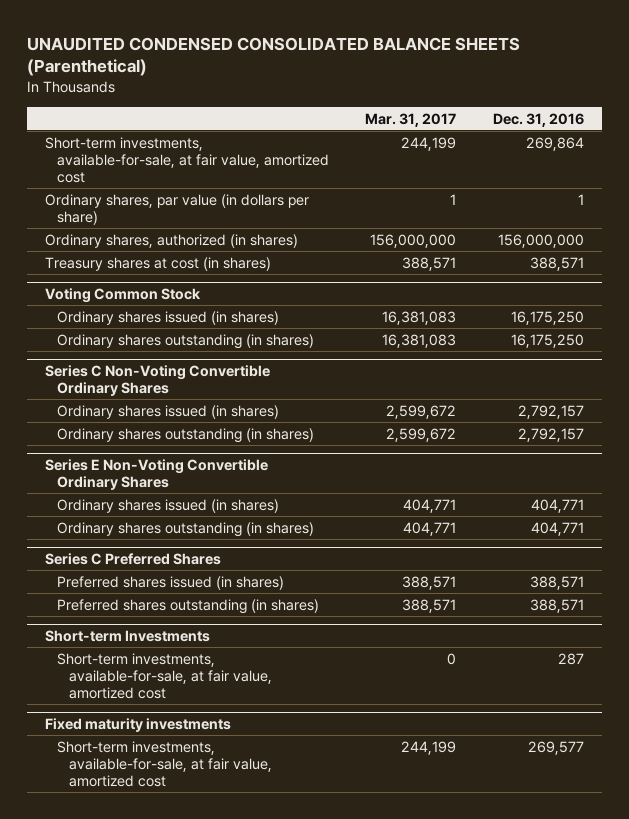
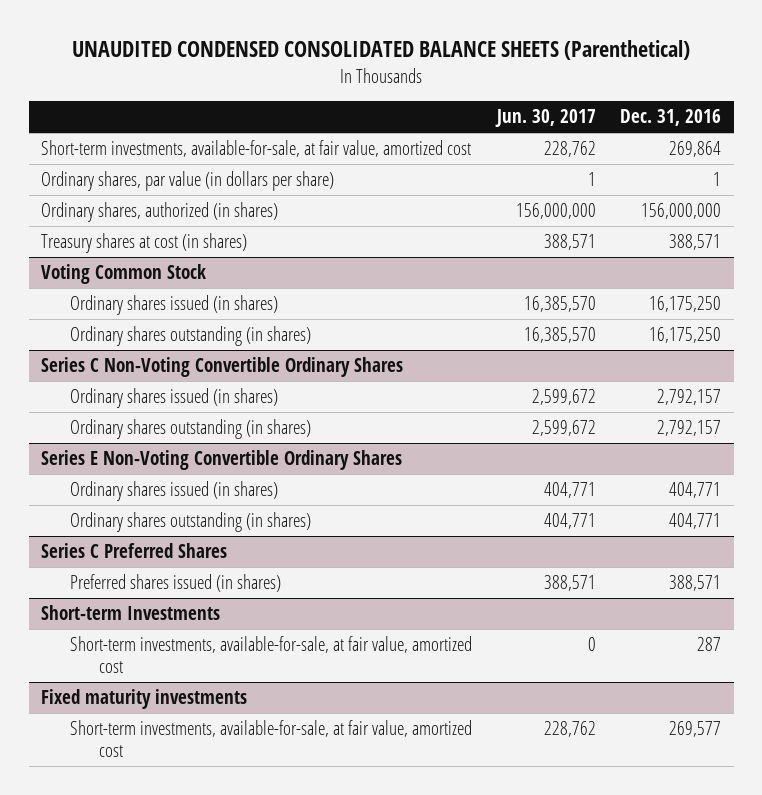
[365,112,457,127] Mar. 31, 2017 -> none
none -> [494,109,596,128] Jun. 30, 2017
[57,598,320,614] Preferred shares outstanding (in shares) -> none

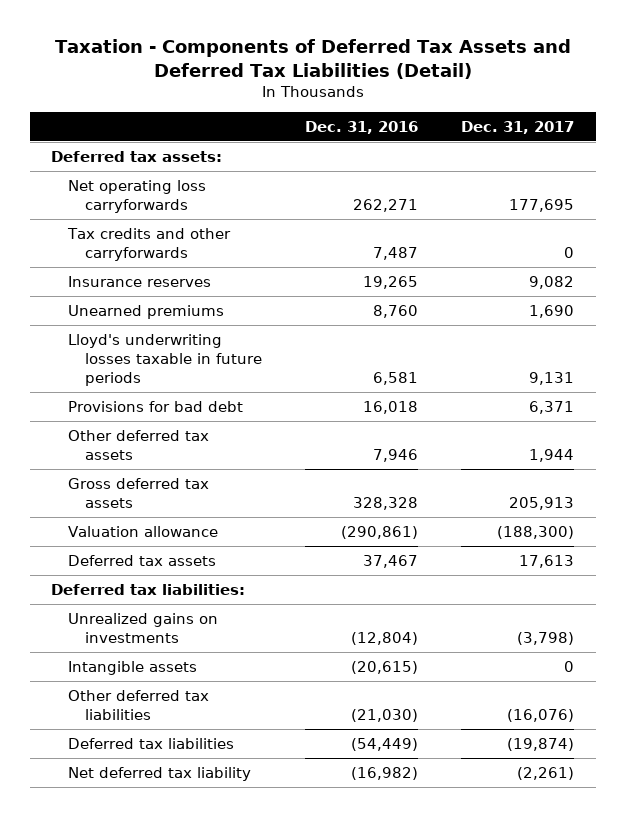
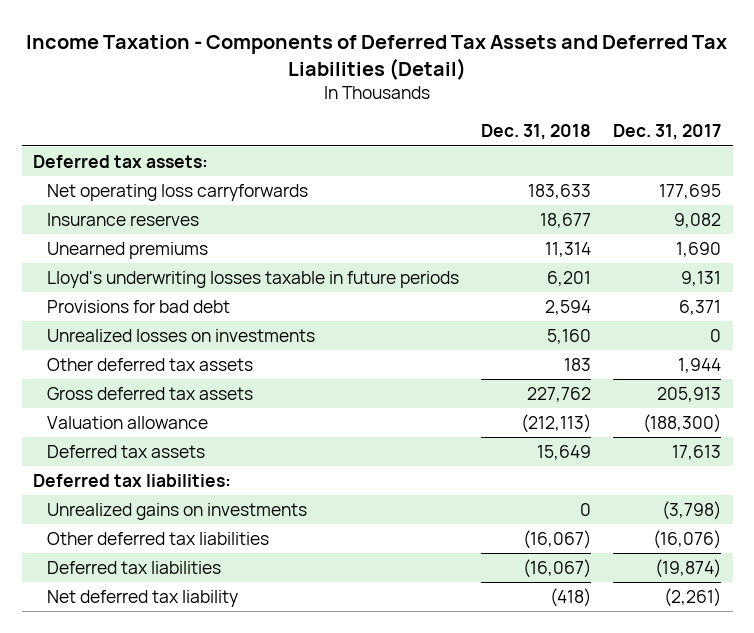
[54,39,571,79] Taxation - Components of Deferred Tax Assets and Deferred Tax Liabilities (Detail) -> [26,34,728,80] Income Taxation - Components of Deferred Tax Assets and Deferred Tax Liabilities (Detail)
[305,121,419,135] Dec. 31, 2016 -> none
none -> [481,124,592,141] Dec. 31, 2018
[67,227,232,262] Tax credits and other carryforwards -> none
none -> [47,328,316,342] Unrealized losses on investments
[68,660,198,675] Intangible assets -> none

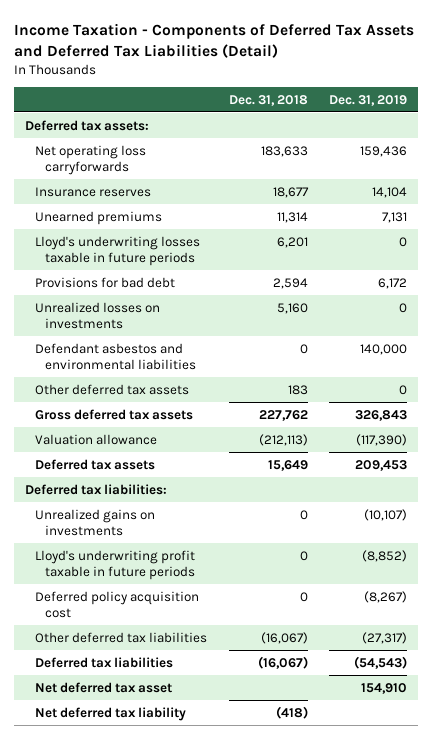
[613,124,722,141] Dec. 31, 2017 -> none
none -> [329,94,408,106] Dec. 31, 2019
none -> [34,342,196,370] Defendant asbestos and environmental liabilities
none -> [34,549,195,580] Lloyd's underwriting profit taxable in future periods
none -> [34,590,199,618] Deferred policy acquisition cost
none -> [34,681,172,693] Net deferred tax asset

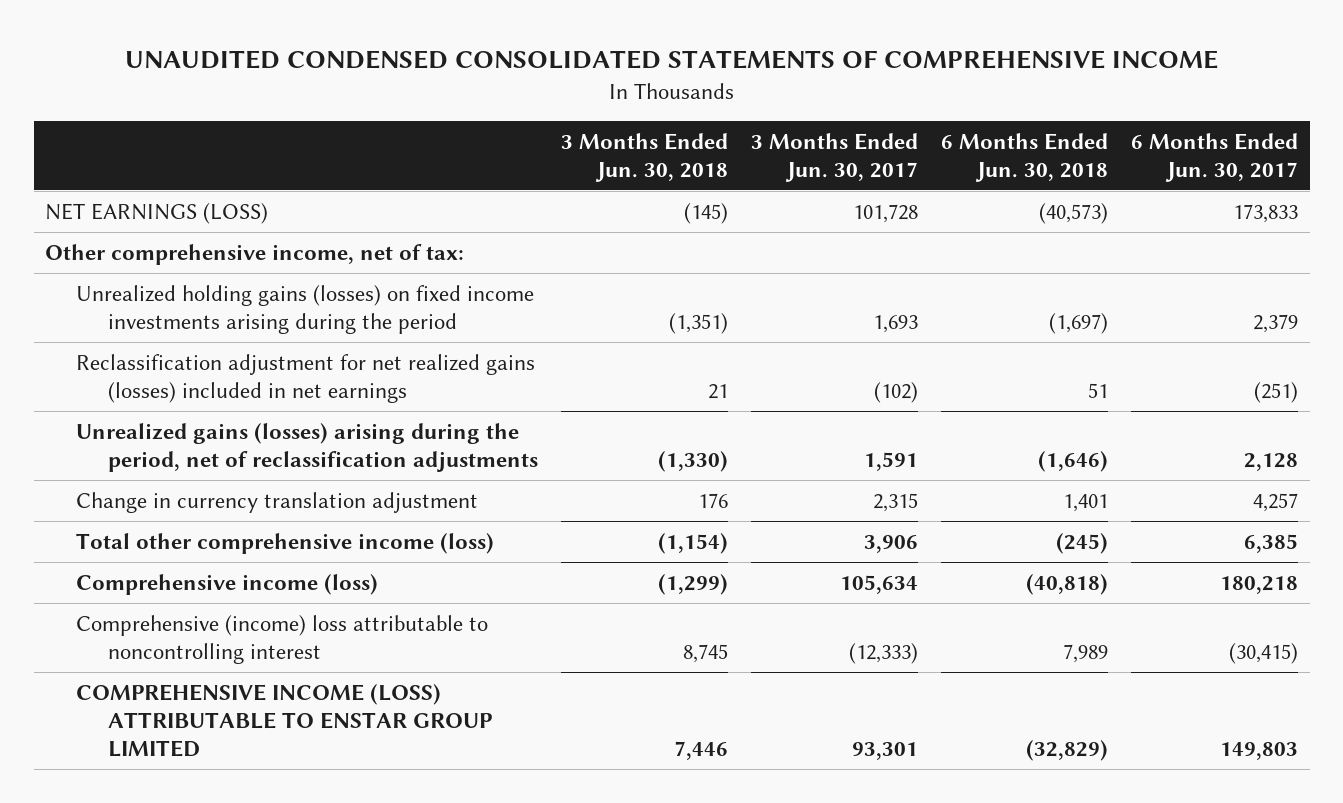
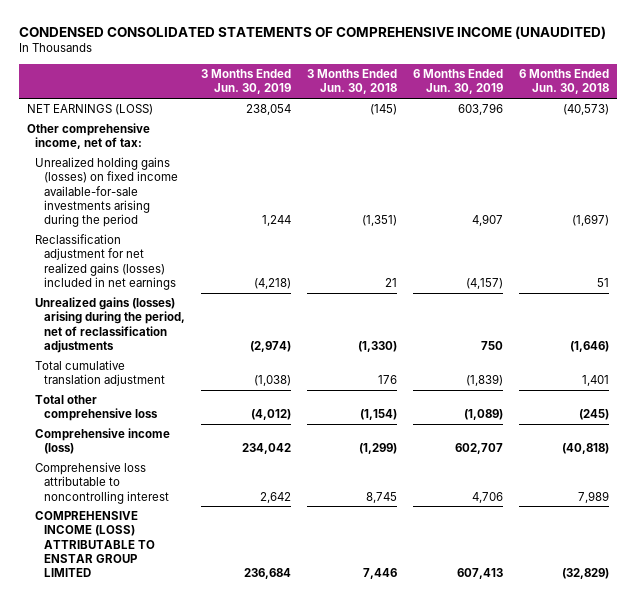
[124,50,1218,70] UNAUDITED CONDENSED CONSOLIDATED STATEMENTS OF COMPREHENSIVE INCOME -> [18,25,606,39] CONDENSED CONSOLIDATED STATEMENTS OF COMPREHENSIVE INCOME (UNAUDITED)
[750,132,918,182] 3 Months Ended Jun. 30, 2017 -> none
[1131,132,1299,182] 6 Months Ended Jun. 30, 2017 -> none
none -> [200,69,291,95] 3 Months Ended Jun. 30, 2019
none -> [412,69,503,95] 6 Months Ended Jun. 30, 2019
[76,284,535,334] Unrealized holding gains (losses) on fixed income investments arising during the period -> [35,157,178,228] Unrealized holding gains (losses) on fixed income available-for-sale investments arising during the period
[76,491,479,513] Change in currency translation adjustment -> [35,360,165,387] Total cumulative translation adjustment
[76,532,495,554] Total other comprehensive income (loss) -> [35,395,158,422] Total other comprehensive loss
[76,614,489,664] Comprehensive (income) loss attributable to noncontrolling interest -> [35,462,169,504] Comprehensive loss attributable to noncontrolling interest

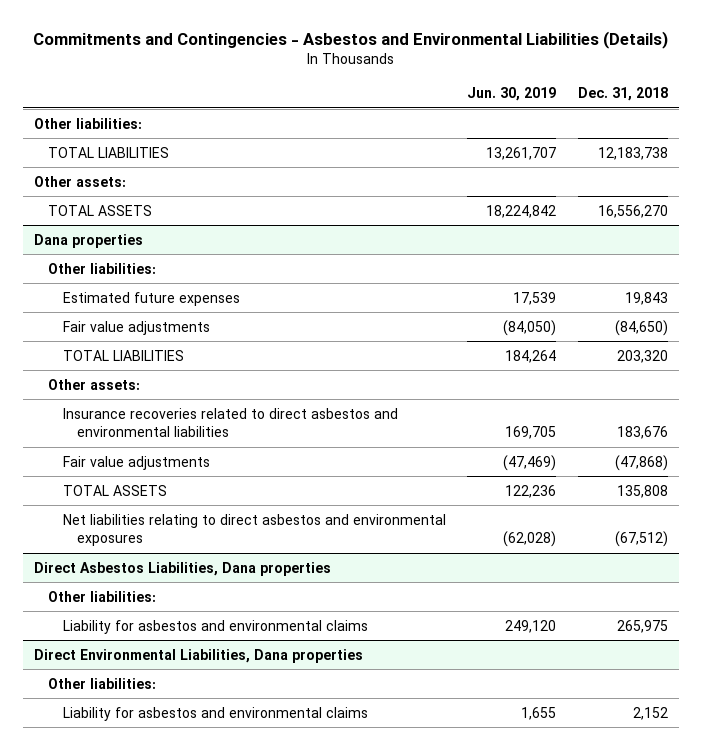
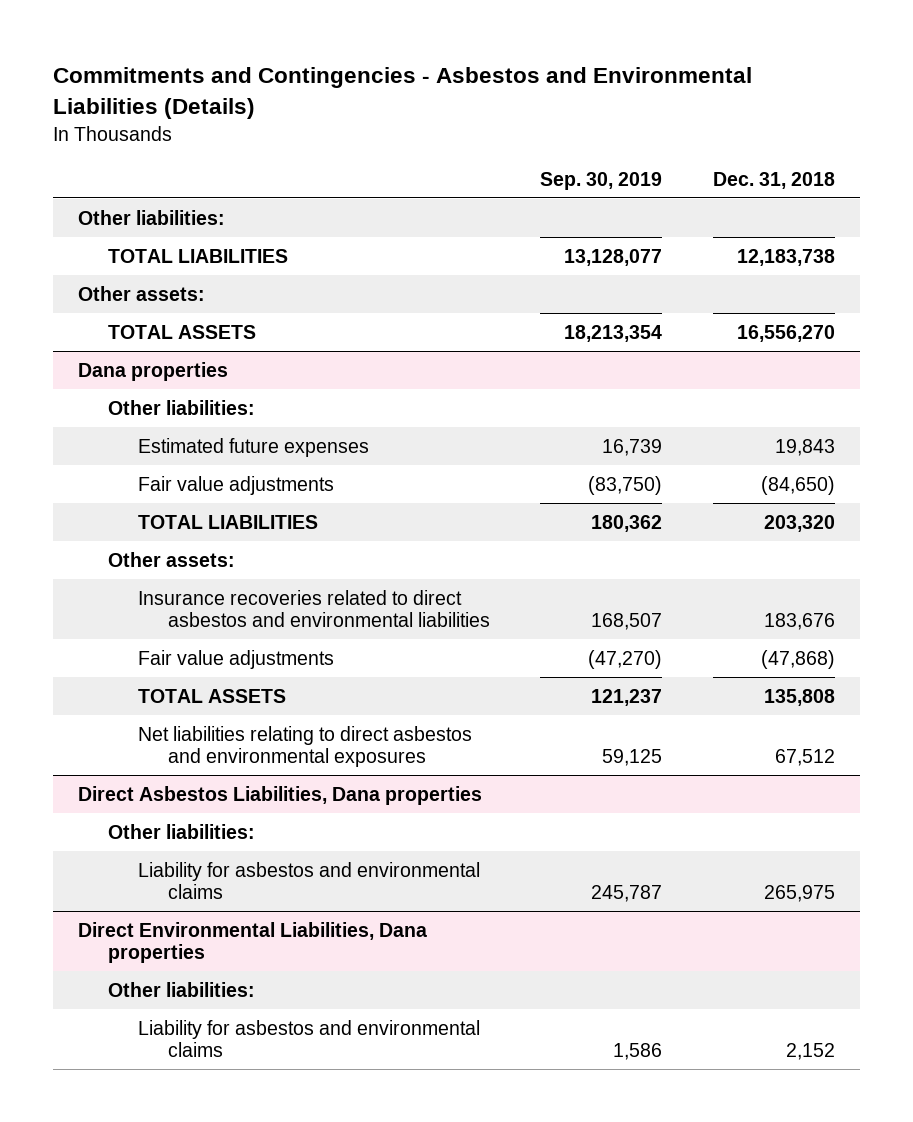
[467,87,557,102] Jun. 30, 2019 -> none
none -> [540,171,663,190] Sep. 30, 2019
[615,531,669,548] (67,512) -> [775,749,836,767] 67,512

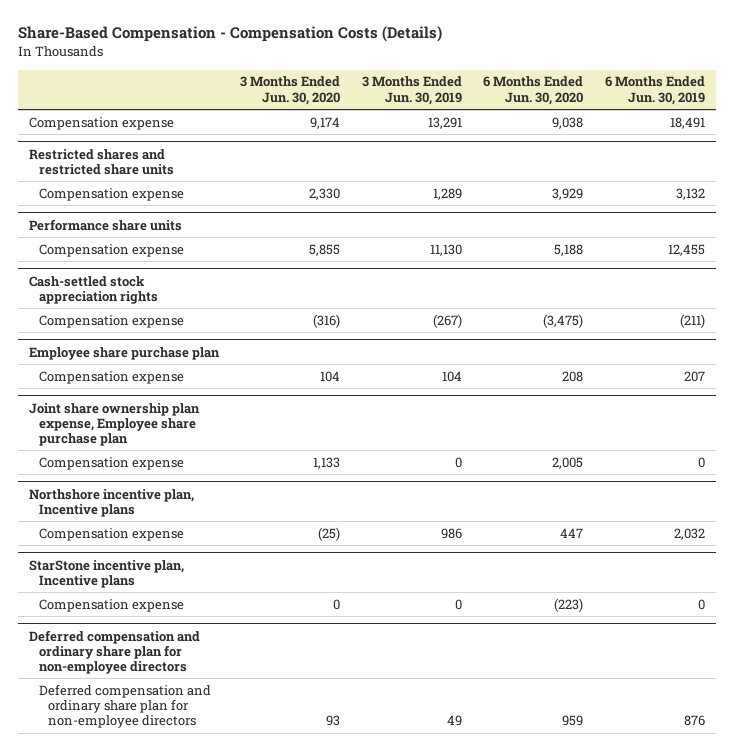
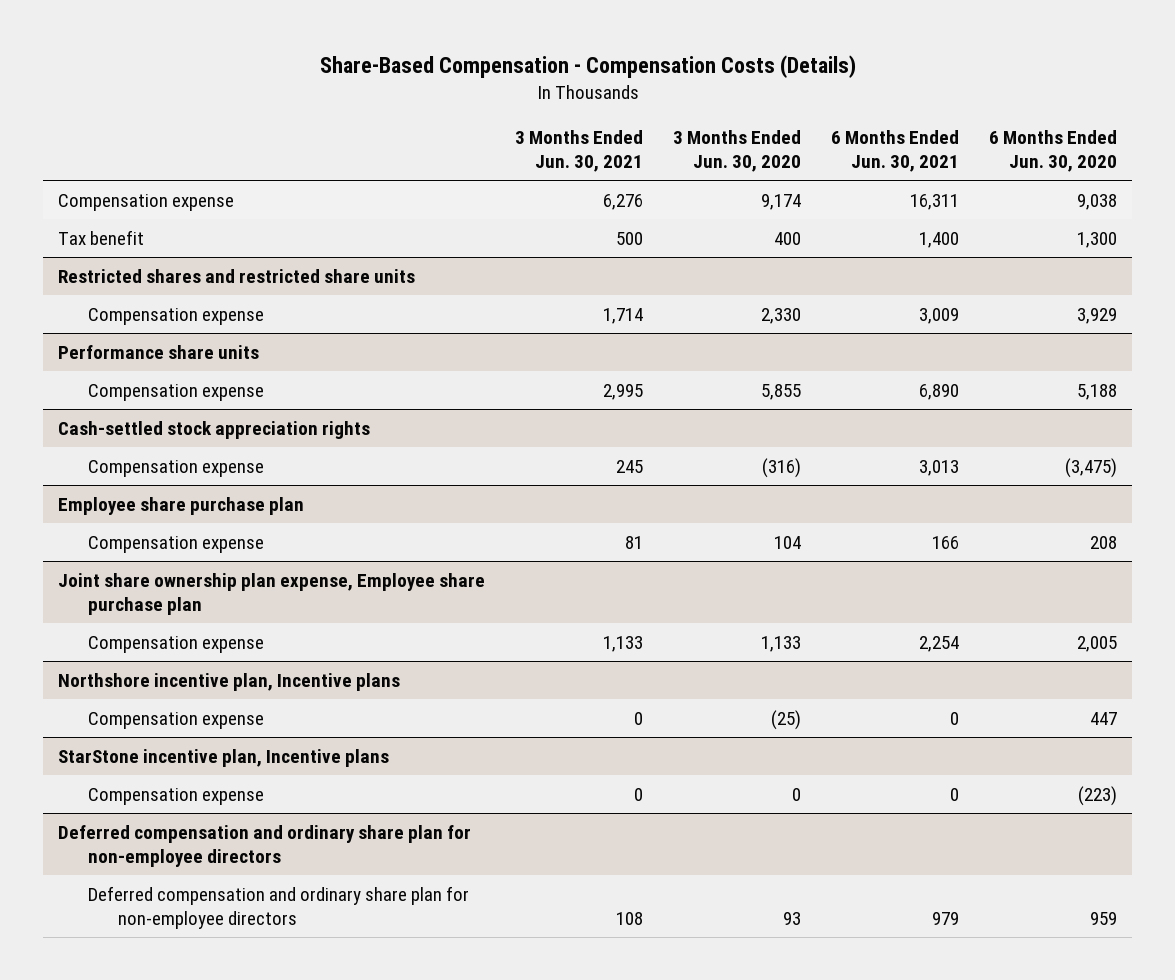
[361,76,462,105] 3 Months Ended Jun. 30, 2019 -> none
[604,76,705,105] 6 Months Ended Jun. 30, 2019 -> none
none -> [515,129,644,172] 3 Months Ended Jun. 30, 2021
none -> [831,129,960,172] 6 Months Ended Jun. 30, 2021
none -> [58,230,145,246] Tax benefit

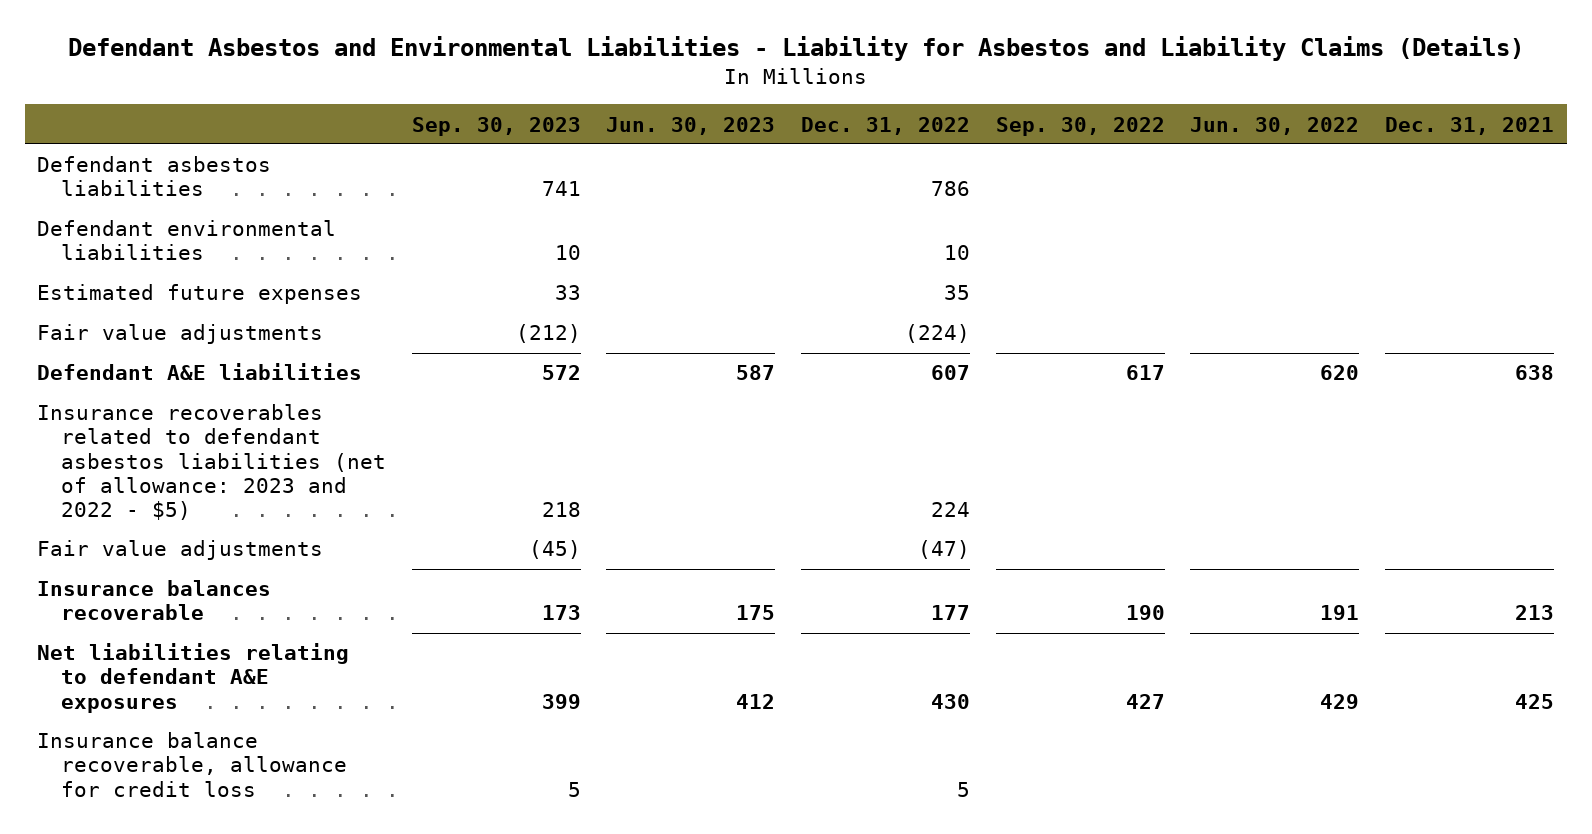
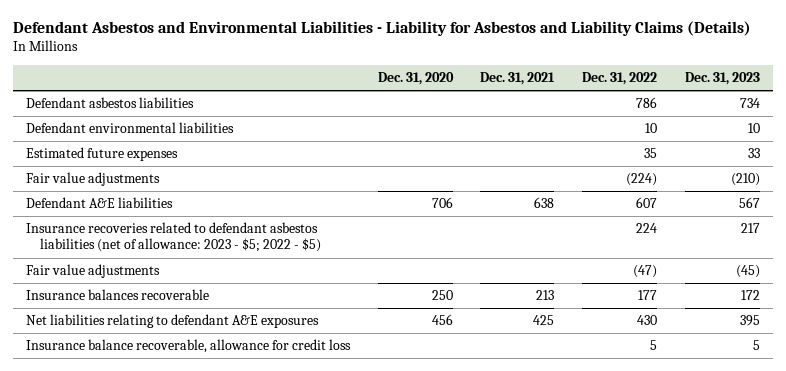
[411,116,581,136] Sep. 30, 2023 -> none
[606,116,776,135] Jun. 30, 2023 -> none
[995,116,1165,136] Sep. 30, 2022 -> none
[1190,116,1360,135] Jun. 30, 2022 -> none
none -> [377,71,454,85] Dec. 31, 2020
none -> [684,71,760,85] Dec. 31, 2023
[37,404,386,521] Insurance recoverables related to defendant asbestos liabilities (net of allowance: 2023 and 2022 - $5) -> [26,222,322,253] Insurance recoveries related to defendant asbestos liabilities (net of allowance: 2023 - $5; 2022 - $5)

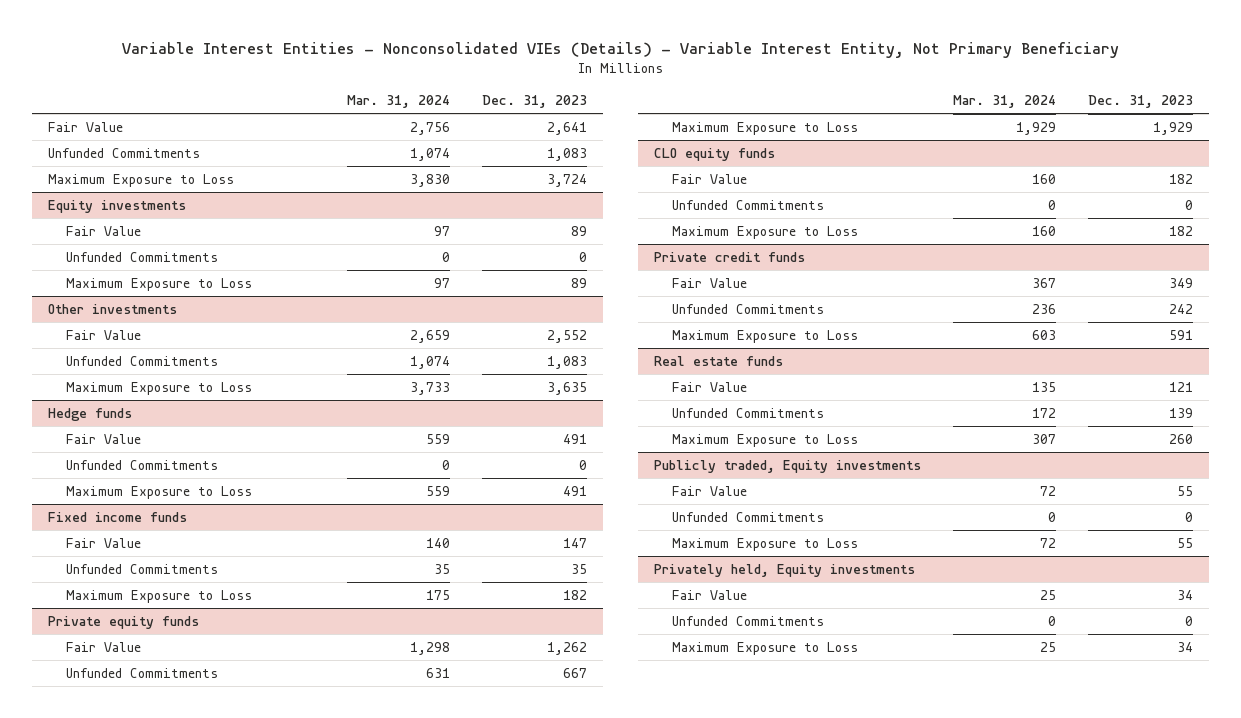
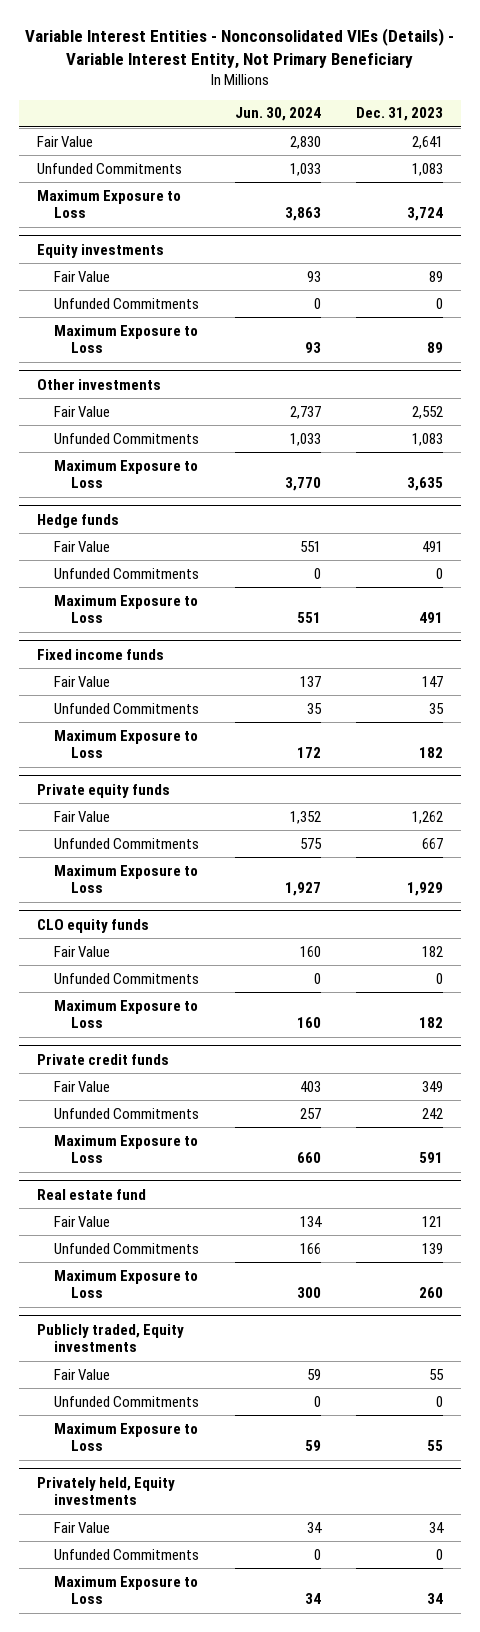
[347,94,451,108] Mar. 31, 2024 -> none
none -> [234,107,321,122] Jun. 30, 2024
[654,355,784,366] Real estate funds -> [36,1188,146,1200] Real estate fund

